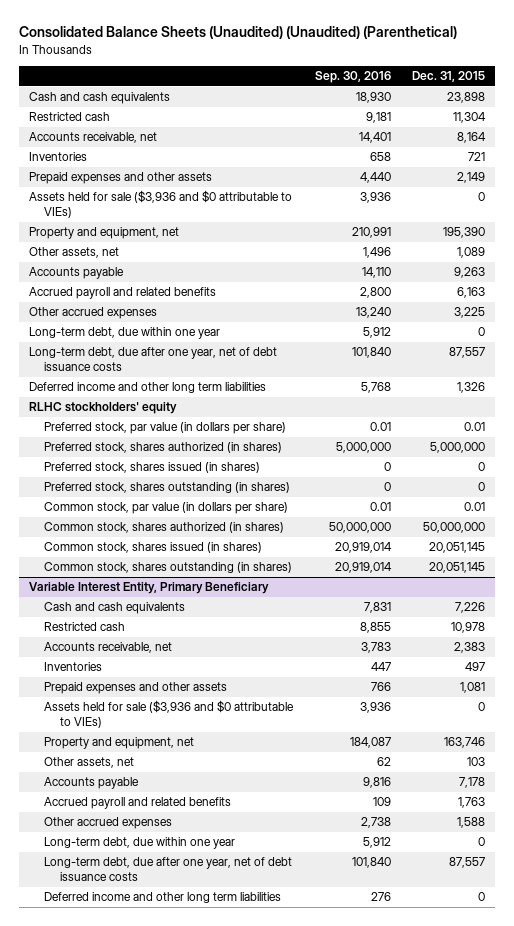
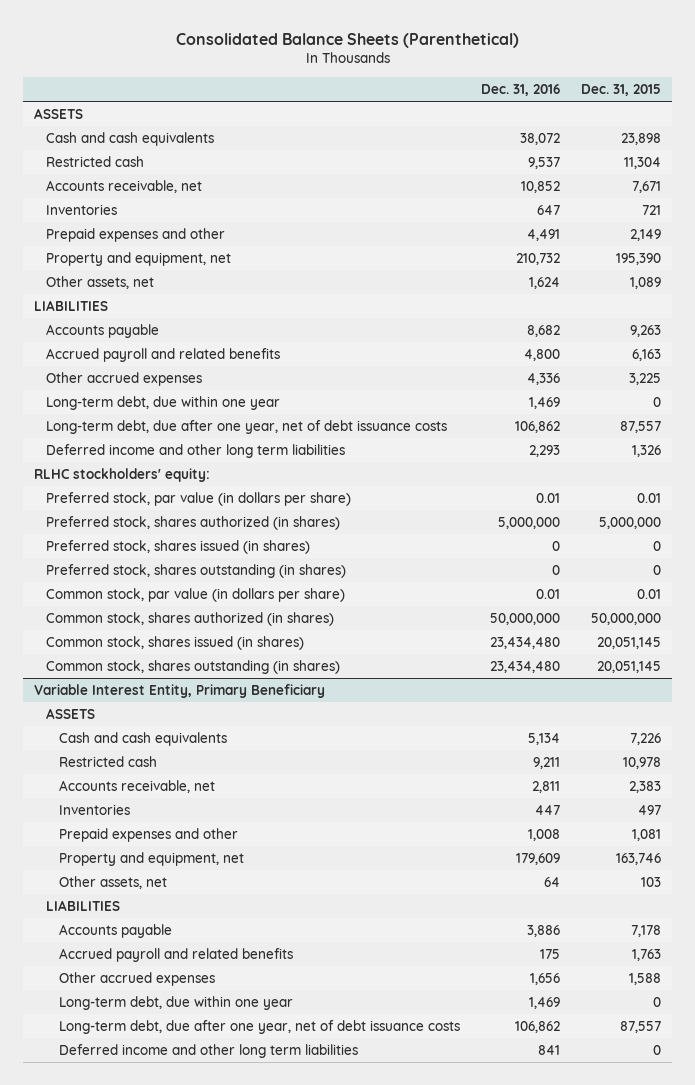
[18,26,457,40] Consolidated Balance Sheets (Unaudited) (Unaudited) (Parenthetical) -> [175,32,519,48] Consolidated Balance Sheets (Parenthetical)
[314,71,391,84] Sep. 30, 2016 -> none
none -> [481,83,561,96] Dec. 31, 2016
none -> [33,107,83,119] ASSETS
[456,132,486,144] 8,164 -> [632,180,662,193] 7,671
[29,190,293,218] Assets held for sale ($3,936 and $0 attributable to VIEs) -> none
[29,172,213,185] Prepaid expenses and other assets -> [46,227,226,242] Prepaid expenses and other
none -> [33,299,108,311] LIABILITIES
[29,402,178,415] RLHC stockholders' equity -> [33,467,210,482] RLHC stockholders' equity:
none -> [46,707,96,719] ASSETS
[44,700,295,728] Assets held for sale ($3,936 and $0 attributable to VIEs) -> none
[44,682,228,695] Prepaid expenses and other assets -> [59,827,239,842] Prepaid expenses and other
none -> [46,899,121,911] LIABILITIES

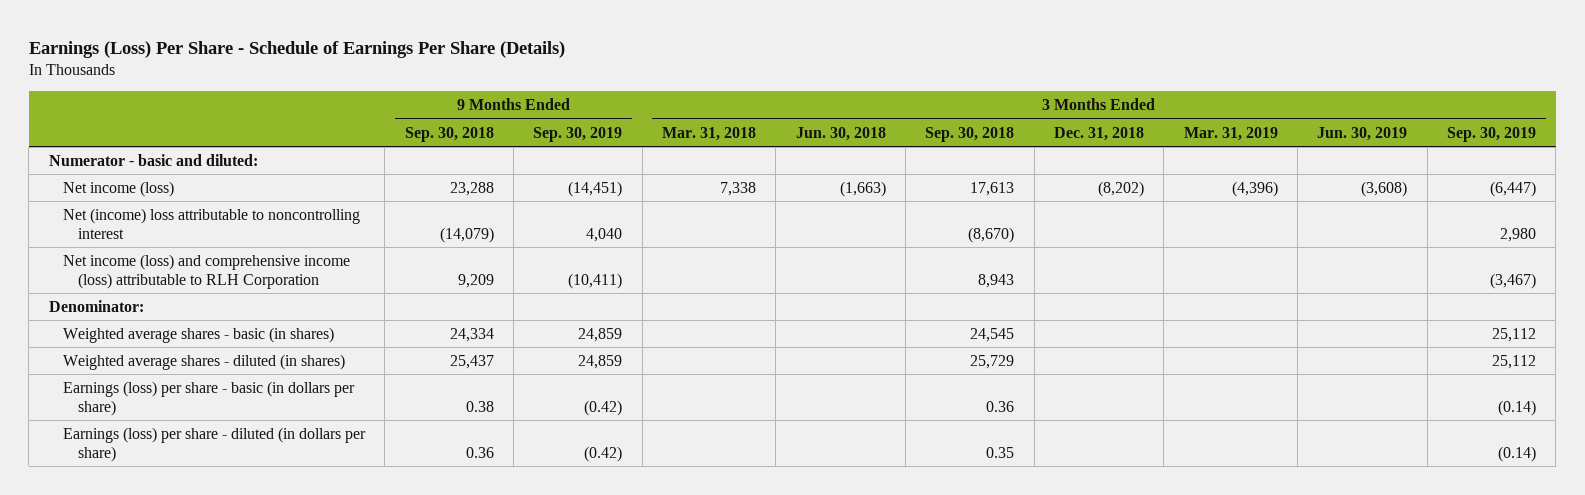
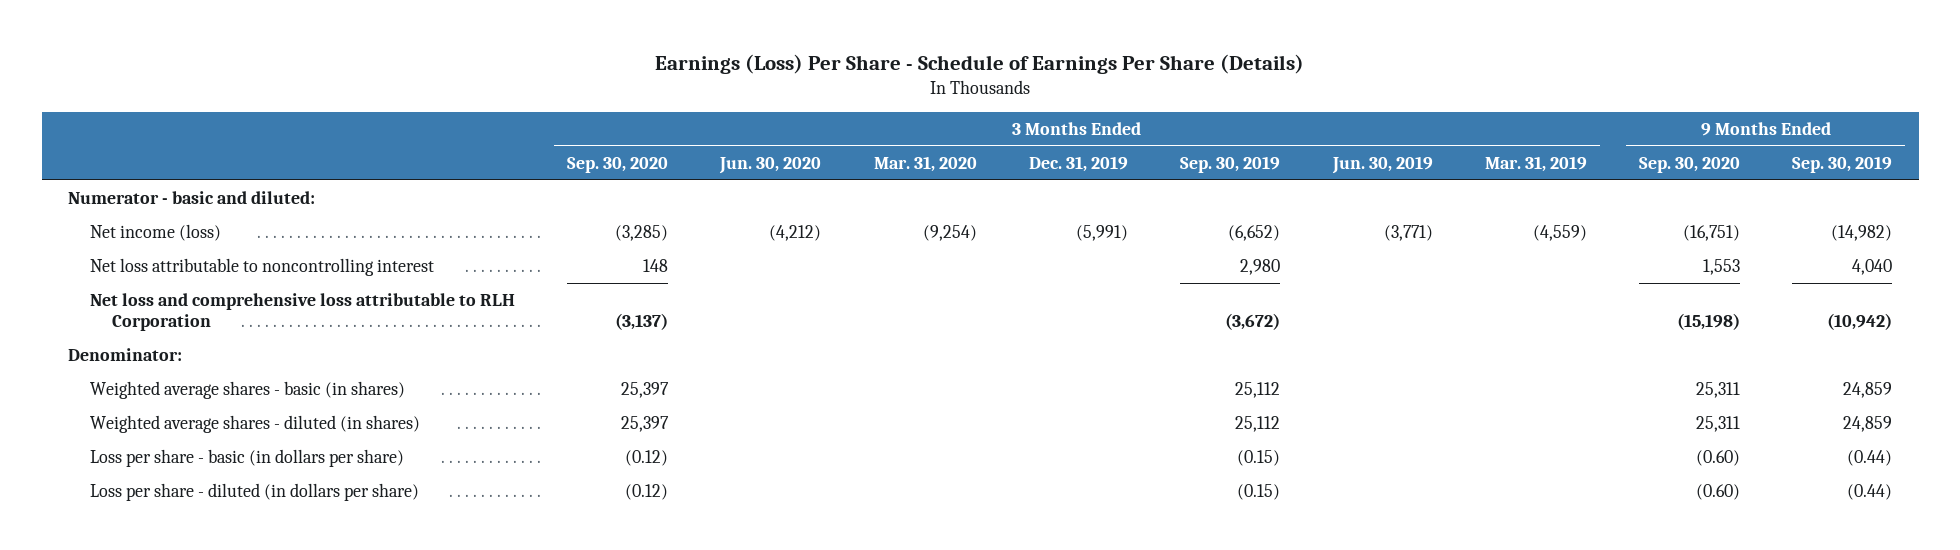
[404,126,494,142] Sep. 30, 2018 -> none
[662,126,757,141] Mar. 31, 2018 -> none
[795,126,886,141] Jun. 30, 2018 -> none
[925,126,1015,142] Sep. 30, 2018 -> none
[1053,126,1144,141] Dec. 31, 2018 -> none
none -> [567,156,669,173] Sep. 30, 2020
none -> [719,156,822,174] Jun. 30, 2020
none -> [873,155,977,172] Mar. 31, 2020
none -> [1028,155,1128,172] Dec. 31, 2019
none -> [1639,156,1741,173] Sep. 30, 2020
[568,180,623,197] (14,451) -> [1831,225,1893,242] (14,982)
[1231,180,1278,197] (4,396) -> [1532,225,1587,242] (4,559)
[1361,180,1408,197] (3,608) -> [1383,225,1433,242] (3,771)
[1489,180,1536,197] (6,447) -> [1228,225,1281,242] (6,652)
[63,207,361,239] Net (income) loss attributable to noncontrolling interest -> [89,258,434,277] Net loss attributable to noncontrolling interest
[63,253,351,289] Net income (loss) and comprehensive income (loss) attributable to RLH Corporation -> [89,293,515,331] Net loss and comprehensive loss attributable to RLH Corporation
[568,272,623,289] (10,411) -> [1827,312,1893,330] (10,942)
[1489,272,1536,289] (3,467) -> [1225,312,1281,330] (3,672)
[63,380,356,416] Earnings (loss) per share - basic (in dollars per share) -> [89,449,404,468] Loss per share - basic (in dollars per share)
[584,399,623,416] (0.42) -> [1847,450,1893,467] (0.44)
[1497,399,1536,416] (0.14) -> [1237,450,1281,467] (0.15)
[63,426,367,462] Earnings (loss) per share - diluted (in dollars per share) -> [89,483,419,502] Loss per share - diluted (in dollars per share)
[584,445,623,462] (0.42) -> [1847,484,1893,501] (0.44)
[1497,445,1536,462] (0.14) -> [1237,484,1281,501] (0.15)

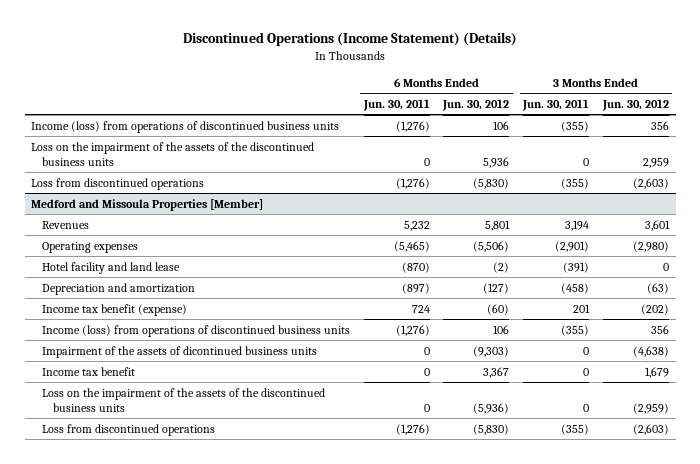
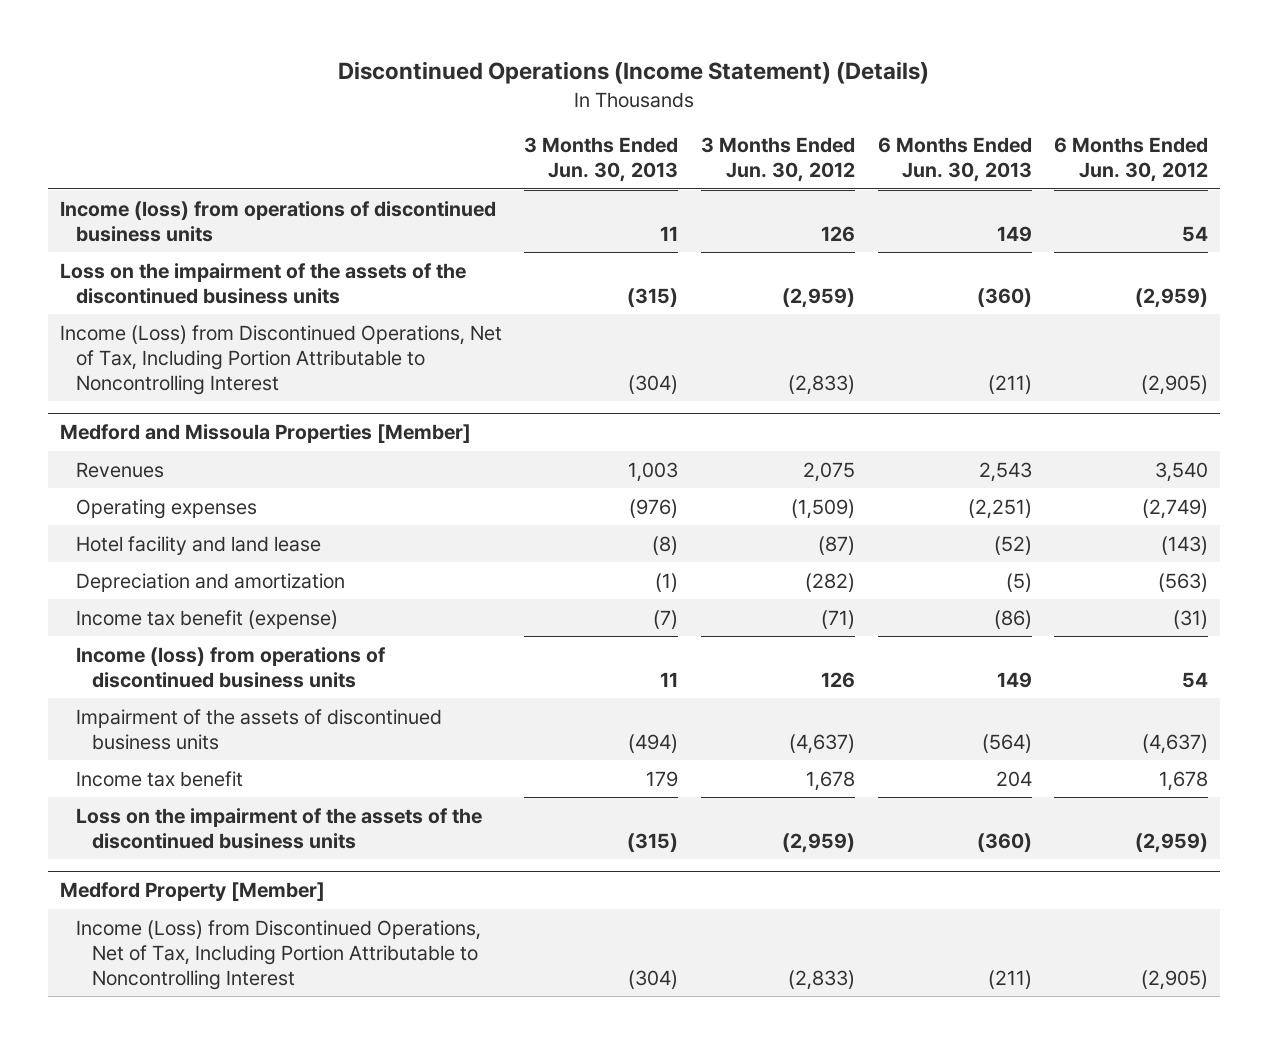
[362,98,430,111] Jun. 30, 2011 -> none
[522,98,590,111] Jun. 30, 2011 -> none
none -> [524,137,679,183] 3 Months Ended Jun. 30, 2013
none -> [877,137,1032,183] 6 Months Ended Jun. 30, 2013
[493,120,510,130] 106 -> [1182,225,1209,242] 54
[650,120,669,130] 356 -> [821,225,856,242] 126
[483,156,510,168] 5,936 -> [1135,287,1209,308] (2,959)
[642,157,669,168] 2,959 -> [782,287,856,308] (2,959)
[31,177,205,190] Loss from discontinued operations -> [59,324,502,395] Income (Loss) from Discontinued Operations, Net of Tax, Including Portion Attributable to Noncontrolling Interest
[473,177,510,189] (5,830) -> [1141,374,1209,395] (2,905)
[632,177,669,189] (2,603) -> [788,374,856,395] (2,833)
[485,219,511,231] 5,801 -> [1155,461,1209,482] 3,540
[644,219,670,231] 3,601 -> [803,461,856,482] 2,075
[473,240,510,252] (5,506) -> [1142,498,1209,519] (2,749)
[632,240,669,252] (2,980) -> [791,498,856,519] (1,509)
[493,261,510,273] (2) -> [1161,535,1209,555] (143)
[662,262,669,271] 0 -> [818,535,856,555] (87)
[483,282,510,294] (127) -> [1158,572,1209,592] (563)
[646,282,669,294] (63) -> [805,572,856,592] (282)
[487,303,510,315] (60) -> [1173,609,1209,629] (31)
[640,303,669,315] (202) -> [821,609,856,629] (71)
[493,324,510,334] 106 -> [1182,671,1209,688] 54
[650,324,669,334] 356 -> [821,671,856,688] 126
[42,345,318,358] Impairment of the assets of dicontinued business units -> [75,708,442,750] Impairment of the assets of discontinued business units
[473,345,510,357] (9,303) -> [1142,733,1209,754] (4,637)
[632,345,669,357] (4,638) -> [789,733,856,754] (4,637)
[483,366,510,378] 3,367 -> [1159,770,1209,791] 1,678
[644,366,669,378] 1,679 -> [806,770,856,791] 1,678
[473,402,510,414] (5,936) -> [1135,832,1209,853] (2,959)
none -> [59,882,325,902] Medford Property [Member]
[42,423,216,436] Loss from discontinued operations -> [75,919,481,990] Income (Loss) from Discontinued Operations, Net of Tax, Including Portion Attributable to Noncontrolling Interest
[473,423,510,435] (5,830) -> [1141,969,1209,990] (2,905)
[632,423,669,435] (2,603) -> [788,969,856,990] (2,833)

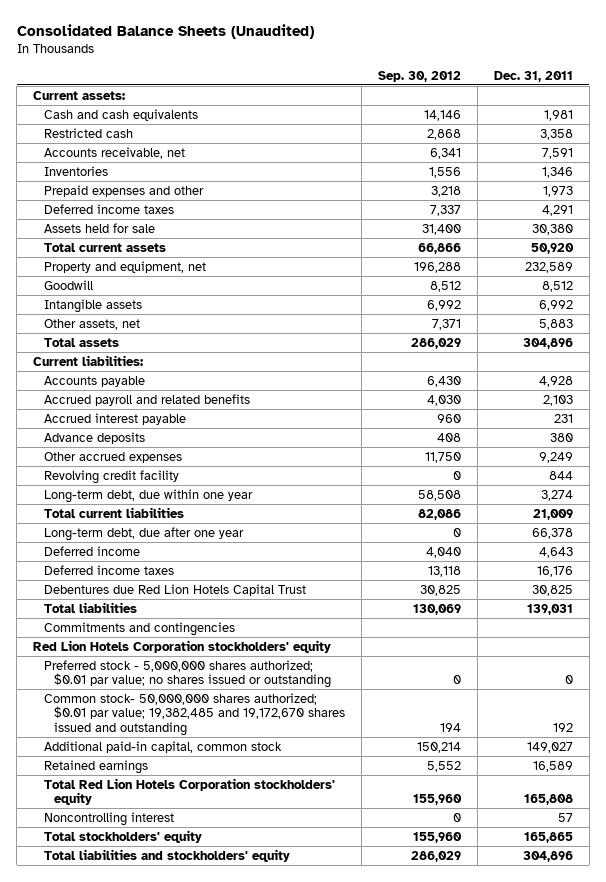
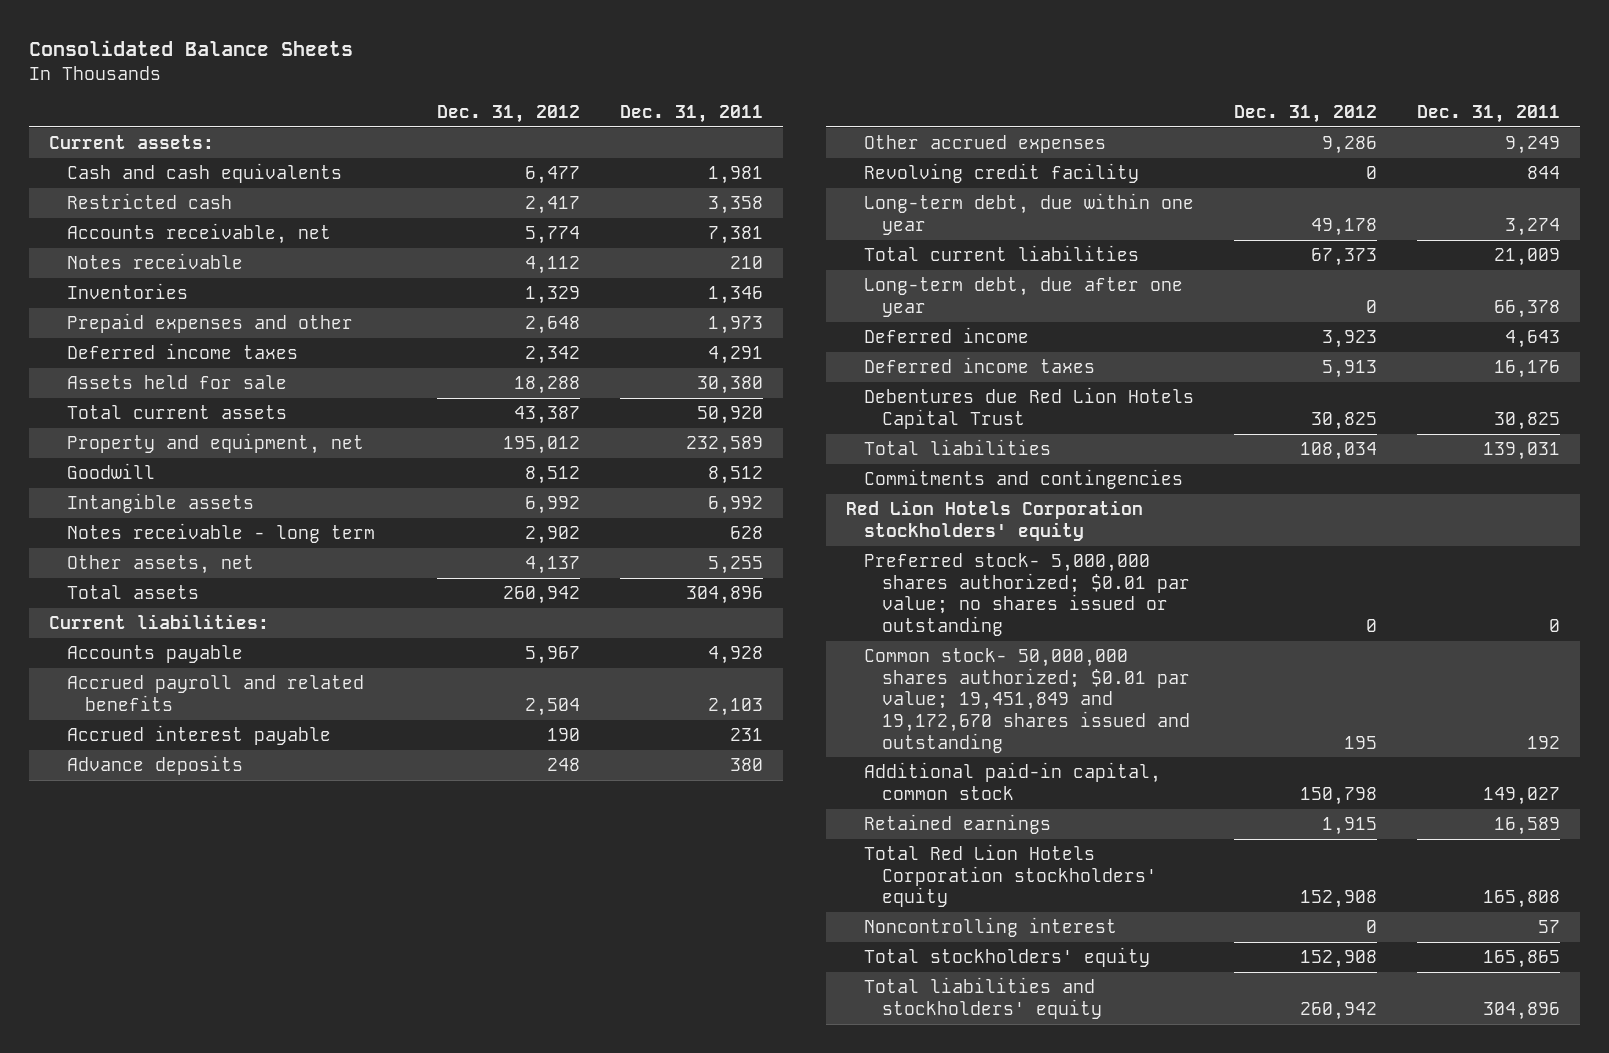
[16,24,314,40] Consolidated Balance Sheets (Unaudited) -> [29,40,354,57] Consolidated Balance Sheets
[378,70,462,82] Sep. 30, 2012 -> none
none -> [436,105,580,124] Dec. 31, 2012
[541,147,573,159] 7,591 -> [707,226,763,245] 7,381
none -> [66,253,243,270] Notes receivable
none -> [66,523,375,544] Notes receivable - long term
[538,318,573,330] 5,883 -> [707,556,763,575] 5,255
[43,659,332,689] Preferred stock - 5,000,000 shares authorized; $0.01 par value; no shares issued or outstanding -> [864,553,1190,636] Preferred stock- 5,000,000 shares authorized; $0.01 par value; no shares issued or outstanding
[43,692,346,736] Common stock- 50,000,000 shares authorized; $0.01 par value; 19,382,485 and 19,172,670 shares issued and outstanding -> [864,648,1190,753] Common stock- 50,000,000 shares authorized; $0.01 par value; 19,451,849 and 19,172,670 shares issued and outstanding

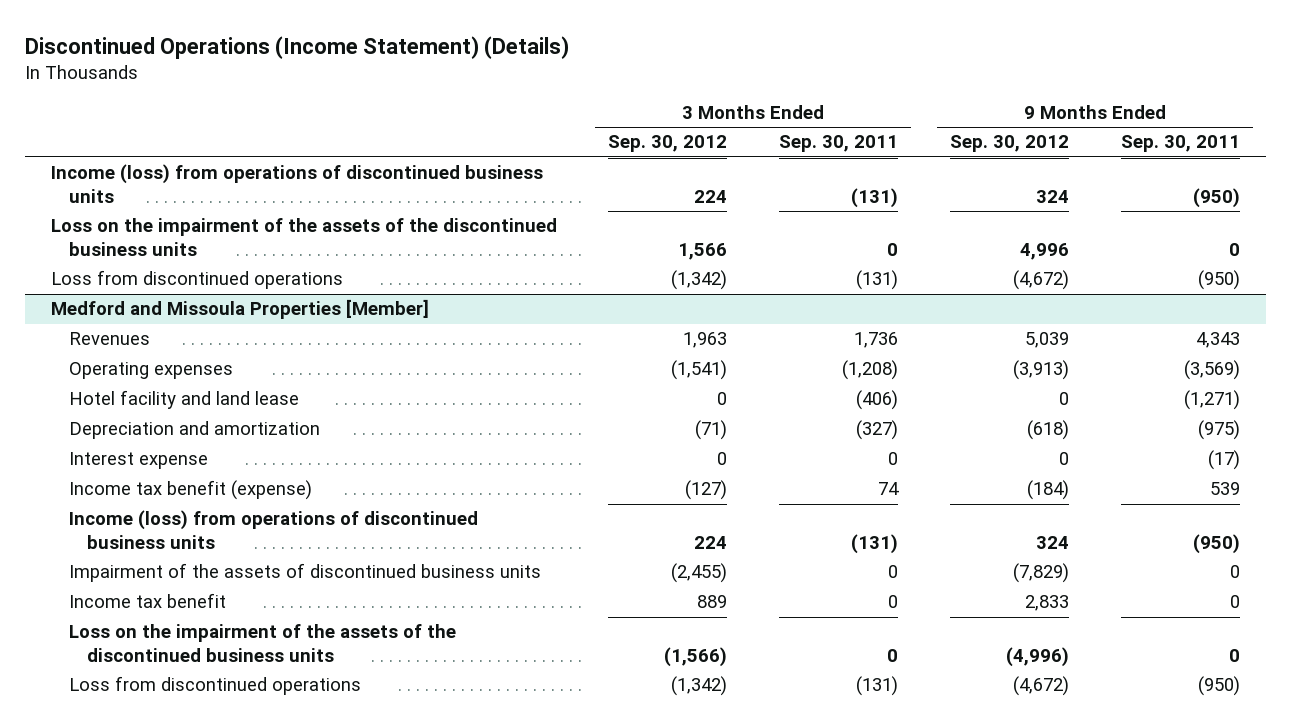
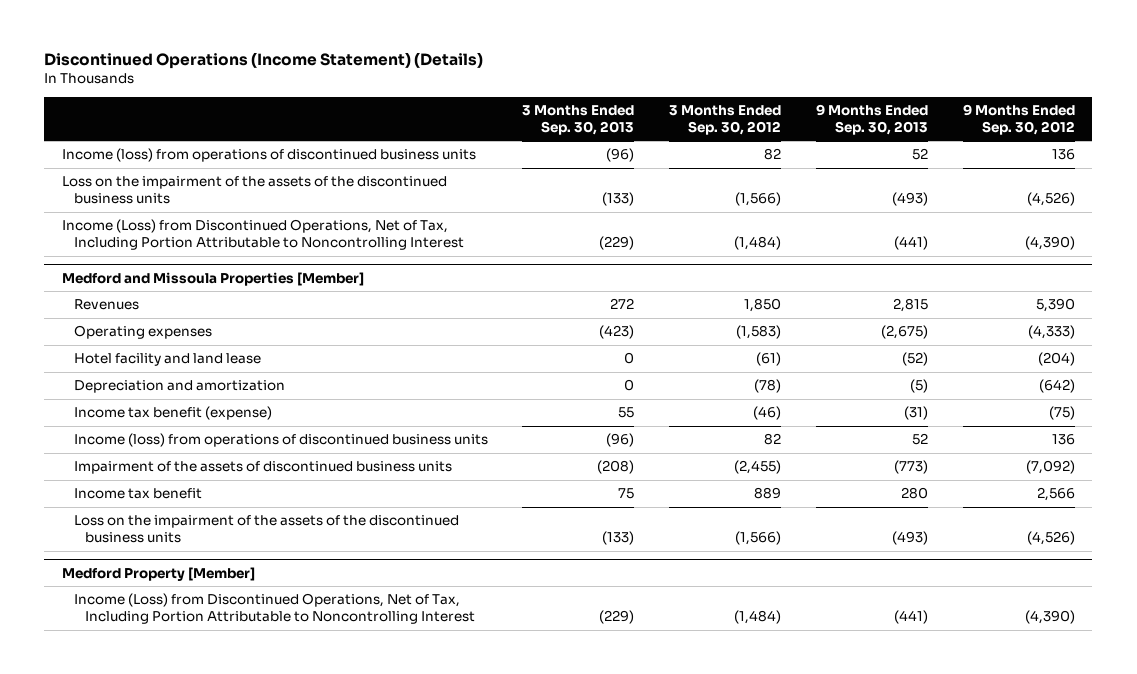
[779,135,899,153] Sep. 30, 2011 -> none
[1120,135,1240,153] Sep. 30, 2011 -> none
none -> [522,105,635,135] 3 Months Ended Sep. 30, 2013
none -> [816,104,929,135] 9 Months Ended Sep. 30, 2013
[694,189,728,203] 224 -> [764,148,782,161] 82
[1036,189,1070,203] 324 -> [1051,149,1075,161] 136
[678,242,728,260] 1,566 -> [735,192,782,207] (1,566)
[1020,242,1070,260] 4,996 -> [1026,192,1075,207] (4,526)
[50,270,343,290] Loss from discontinued operations -> [61,219,464,251] Income (Loss) from Discontinued Operations, Net of Tax, Including Portion Attributable to Noncontrolling Interest
[671,270,728,291] (1,342) -> [734,236,782,251] (1,484)
[1013,270,1070,291] (4,672) -> [1024,236,1075,251] (4,390)
[68,452,208,470] Interest expense -> none
[683,332,728,349] 1,963 -> [744,298,782,313] 1,850
[1025,332,1070,349] 5,039 -> [1035,298,1075,313] 5,390
[671,360,728,381] (1,541) -> [736,325,782,340] (1,583)
[1013,360,1070,381] (3,913) -> [1027,325,1075,340] (4,333)
[717,392,728,406] 0 -> [756,352,782,367] (61)
[1059,392,1070,406] 0 -> [1037,352,1075,367] (204)
[695,420,728,441] (71) -> [754,379,782,394] (78)
[1027,420,1070,441] (618) -> [1038,379,1075,394] (642)
[685,480,728,501] (127) -> [753,406,782,421] (46)
[1027,480,1070,501] (184) -> [1048,406,1075,421] (75)
[694,535,728,549] 224 -> [764,433,782,446] 82
[1036,535,1070,549] 324 -> [1051,434,1075,446] 136
[1013,563,1070,584] (7,829) -> [1025,460,1075,475] (7,092)
[1025,595,1070,612] 2,833 -> [1036,487,1075,502] 2,566
[1006,646,1070,667] (4,996) -> [1026,531,1075,546] (4,526)
none -> [61,566,255,581] Medford Property [Member]
[68,676,361,696] Loss from discontinued operations -> [73,593,476,625] Income (Loss) from Discontinued Operations, Net of Tax, Including Portion Attributable to Noncontrolling Interest
[671,676,728,697] (1,342) -> [734,610,782,625] (1,484)
[1013,676,1070,697] (4,672) -> [1024,610,1075,625] (4,390)

